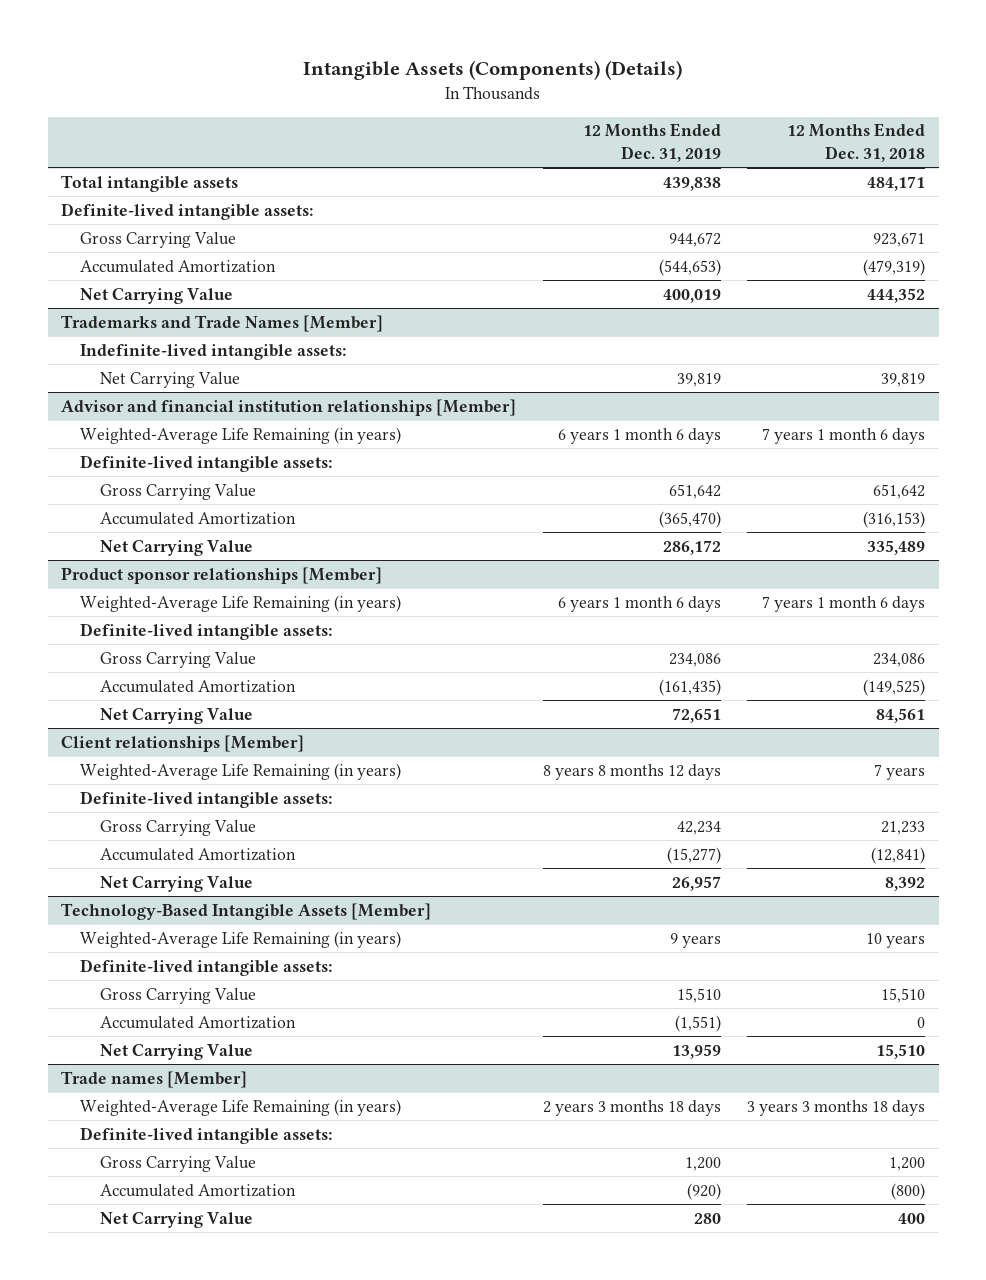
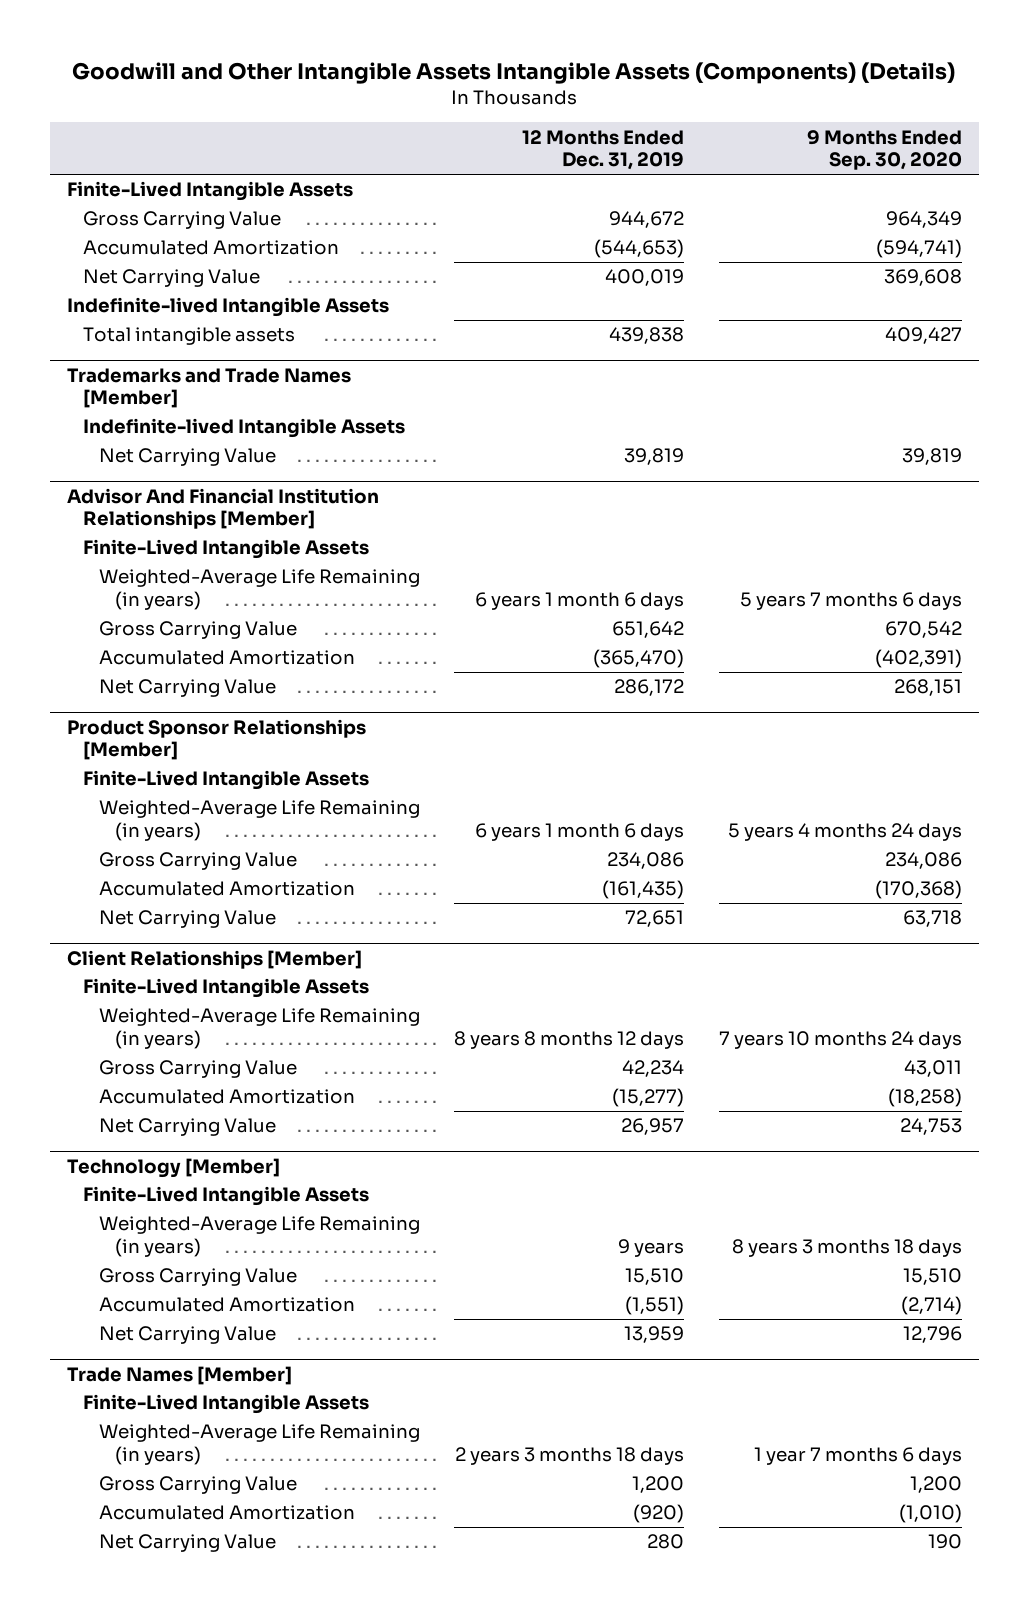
[303,60,683,81] Intangible Assets (Components) (Details) -> [72,61,956,84] Goodwill and Other Intangible Assets Intangible Assets (Components) (Details)
[787,123,926,163] 12 Months Ended Dec. 31, 2018 -> none
none -> [806,129,962,171] 9 Months Ended Sep. 30, 2020
[60,202,313,220] Definite-lived intangible assets: -> [67,181,354,202] Finite-Lived Intangible Assets
none -> [67,297,390,318] Indefinite-lived Intangible Assets
[60,174,238,192] Total intangible assets -> [83,327,296,346] Total intangible assets
[80,343,347,360] Indefinite-lived intangible assets: -> [83,418,406,439] Indefinite-lived Intangible Assets
[60,398,516,416] Advisor and financial institution relationships [Member] -> [67,487,380,530] Advisor And Financial Institution Relationships [Member]
none -> [83,539,370,560] Finite-Lived Intangible Assets
[80,454,333,472] Definite-lived intangible assets: -> none
[60,566,382,584] Product sponsor relationships [Member] -> [67,718,367,761] Product Sponsor Relationships [Member]
none -> [83,770,370,791] Finite-Lived Intangible Assets
[80,622,333,640] Definite-lived intangible assets: -> none
[60,734,304,752] Client relationships [Member] -> [67,949,363,969] Client Relationships [Member]
none -> [83,978,370,999] Finite-Lived Intangible Assets
[80,790,333,808] Definite-lived intangible assets: -> none
[60,902,431,920] Technology-Based Intangible Assets [Member] -> [67,1157,281,1178] Technology [Member]
none -> [83,1186,370,1207] Finite-Lived Intangible Assets
[80,958,333,976] Definite-lived intangible assets: -> none
[60,1070,247,1088] Trade names [Member] -> [67,1365,293,1385] Trade Names [Member]
none -> [83,1394,370,1415] Finite-Lived Intangible Assets
[80,1126,333,1144] Definite-lived intangible assets: -> none

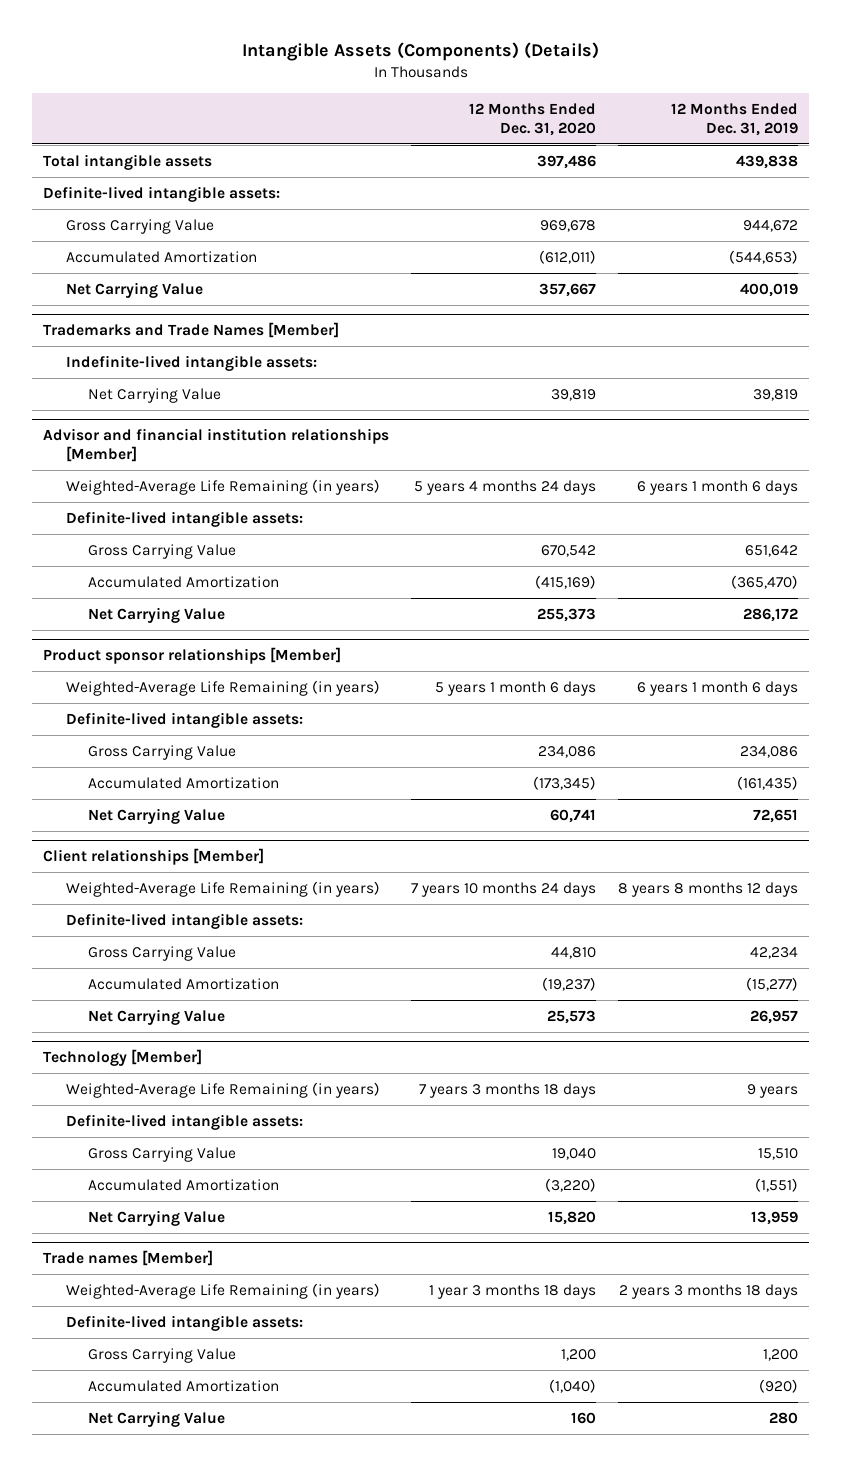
[72,61,956,84] Goodwill and Other Intangible Assets Intangible Assets (Components) (Details) -> [241,42,599,62] Intangible Assets (Components) (Details)
[806,129,962,171] 9 Months Ended Sep. 30, 2020 -> none
none -> [469,102,597,136] 12 Months Ended Dec. 31, 2020
[83,327,296,346] Total intangible assets -> [42,153,212,170] Total intangible assets
[67,181,354,202] Finite-Lived Intangible Assets -> [42,185,280,202] Definite-lived intangible assets:
[67,297,390,318] Indefinite-lived Intangible Assets -> none
[83,418,406,439] Indefinite-lived Intangible Assets -> [65,354,317,371] Indefinite-lived intangible assets:
[83,539,370,560] Finite-Lived Intangible Assets -> none
[67,487,380,530] Advisor And Financial Institution Relationships [Member] -> [42,428,389,463] Advisor and financial institution relationships [Member]
none -> [65,510,303,527] Definite-lived intangible assets:
[83,770,370,791] Finite-Lived Intangible Assets -> none
[67,718,367,761] Product Sponsor Relationships [Member] -> [42,647,341,665] Product sponsor relationships [Member]
none -> [65,711,303,728] Definite-lived intangible assets:
[83,978,370,999] Finite-Lived Intangible Assets -> none
[67,949,363,969] Client Relationships [Member] -> [42,848,264,866] Client relationships [Member]
none -> [65,912,303,929] Definite-lived intangible assets:
[83,1186,370,1207] Finite-Lived Intangible Assets -> none
none -> [65,1113,303,1130] Definite-lived intangible assets:
[83,1394,370,1415] Finite-Lived Intangible Assets -> none
[67,1365,293,1385] Trade Names [Member] -> [42,1250,213,1267] Trade names [Member]
none -> [65,1314,303,1331] Definite-lived intangible assets:

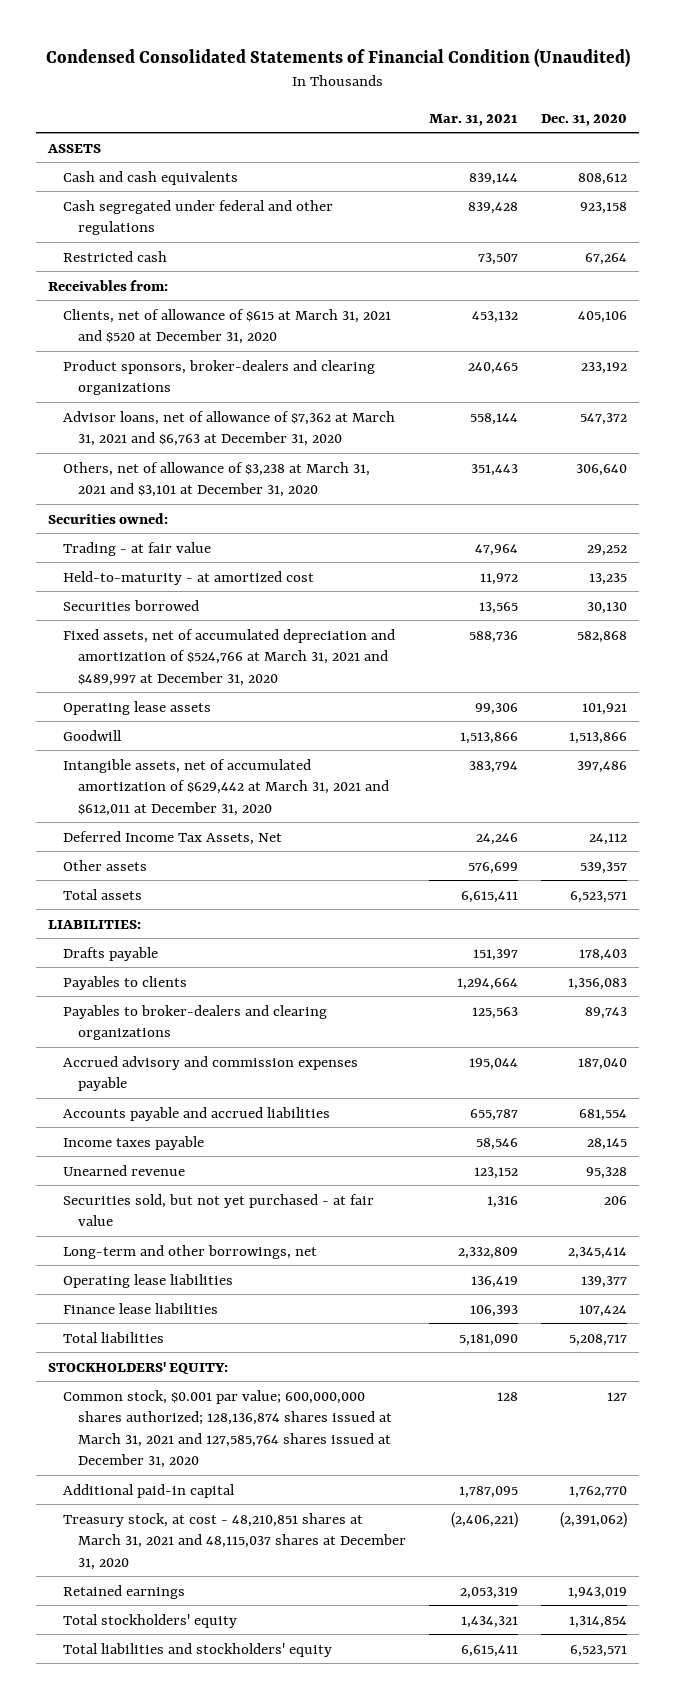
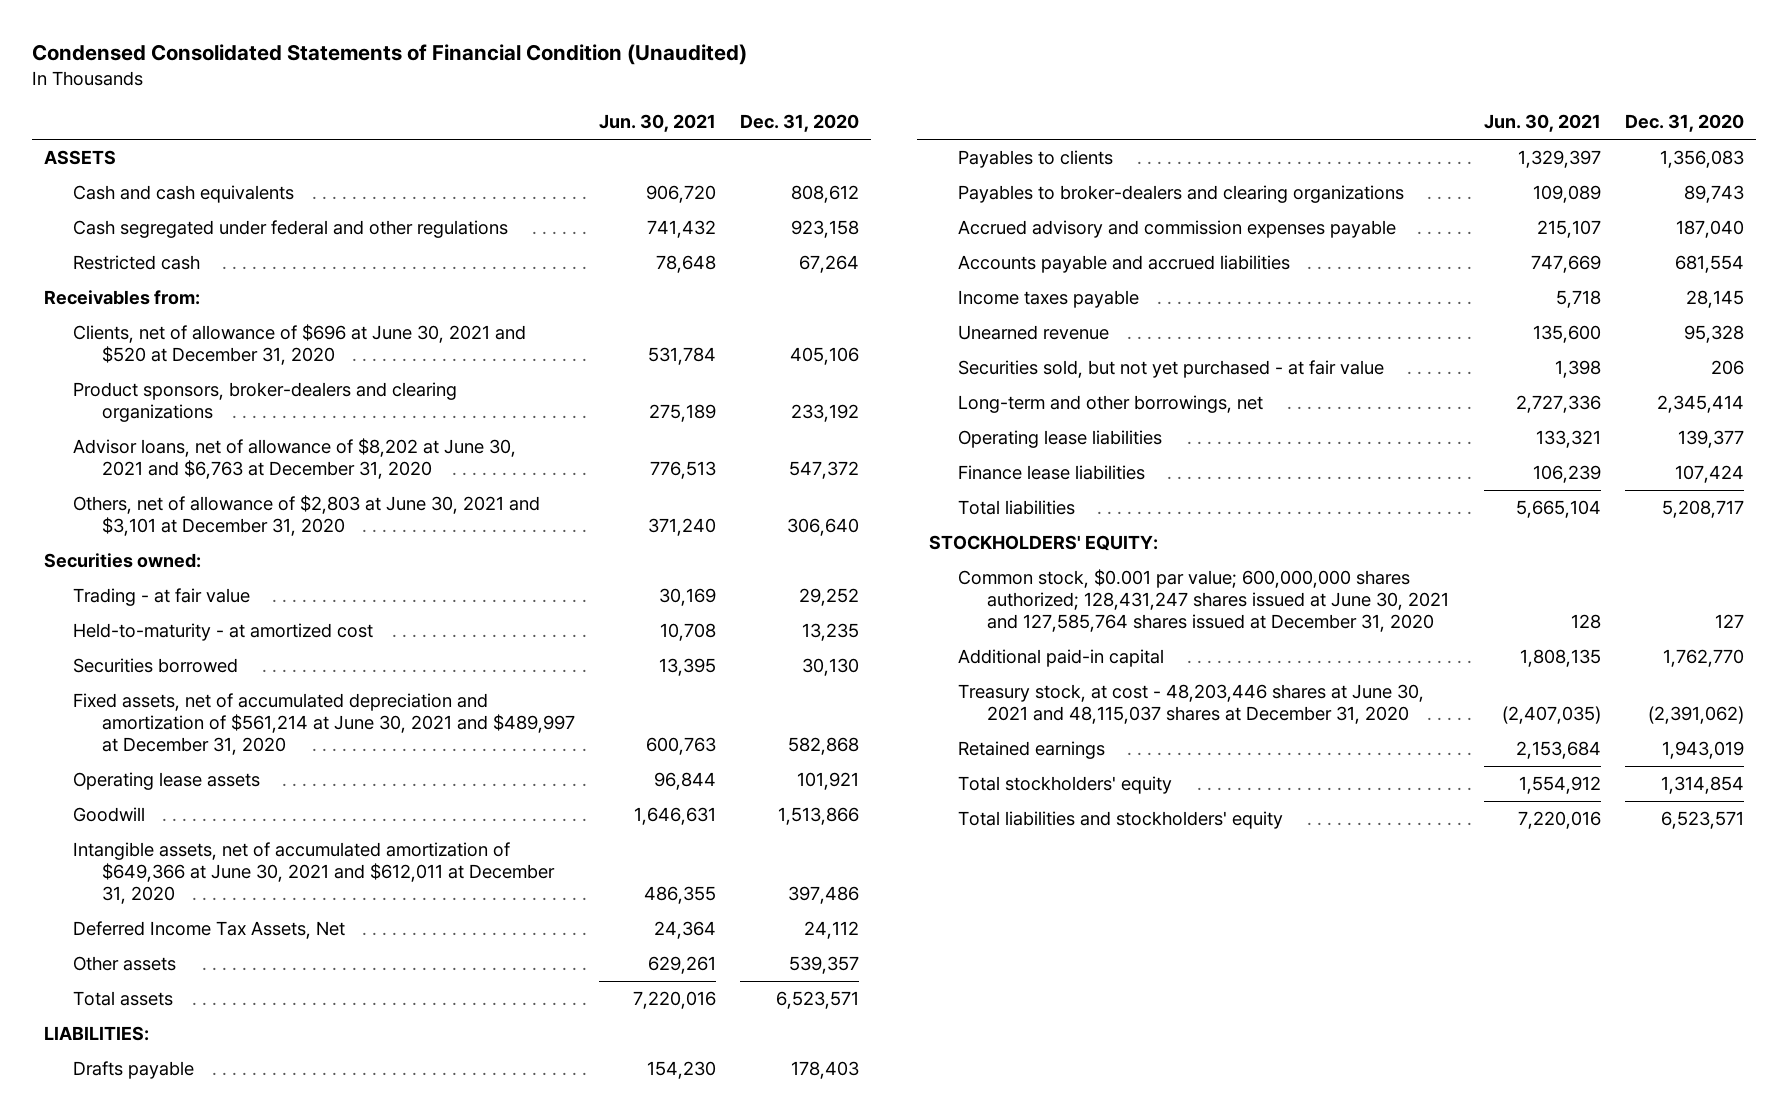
[429,113,519,126] Mar. 31, 2021 -> none
none -> [598,113,716,132] Jun. 30, 2021
[62,308,391,345] Clients, net of allowance of $615 at March 31, 2021 and $520 at December 31, 2020 -> [72,324,526,365] Clients, net of allowance of $696 at June 30, 2021 and $520 at December 31, 2020
[62,410,395,447] Advisor loans, net of allowance of $7,362 at March 31, 2021 and $6,763 at December 31, 2020 -> [72,438,516,479] Advisor loans, net of allowance of $8,202 at June 30, 2021 and $6,763 at December 31, 2020
[62,461,370,498] Others, net of allowance of $3,238 at March 31, 2021 and $3,101 at December 31, 2020 -> [72,495,540,536] Others, net of allowance of $2,803 at June 30, 2021 and $3,101 at December 31, 2020
[62,628,395,686] Fixed assets, net of accumulated depreciation and amortization of $524,766 at March 31, 2021 and $489,997 at December 31, 2020 -> [72,693,575,755] Fixed assets, net of accumulated depreciation and amortization of $561,214 at June 30, 2021 and $489,997 at December 31, 2020
[62,758,389,816] Intangible assets, net of accumulated amortization of $629,442 at March 31, 2021 and $612,011 at December 31, 2020 -> [72,842,555,904] Intangible assets, net of accumulated amortization of $649,366 at June 30, 2021 and $612,011 at December 31, 2020
[62,1389,392,1469] Common stock, $0.001 par value; 600,000,000 shares authorized; 128,136,874 shares issued at March 31, 2021 and 127,585,764 shares issued at December 31, 2020 -> [957,569,1450,632] Common stock, $0.001 par value; 600,000,000 shares authorized; 128,431,247 shares issued at June 30, 2021 and 127,585,764 shares issued at December 31, 2020
[62,1512,406,1570] Treasury stock, at cost - 48,210,851 shares at March 31, 2021 and 48,115,037 shares at December 31, 2020 -> [957,684,1424,724] Treasury stock, at cost - 48,203,446 shares at June 30, 2021 and 48,115,037 shares at December 31, 2020

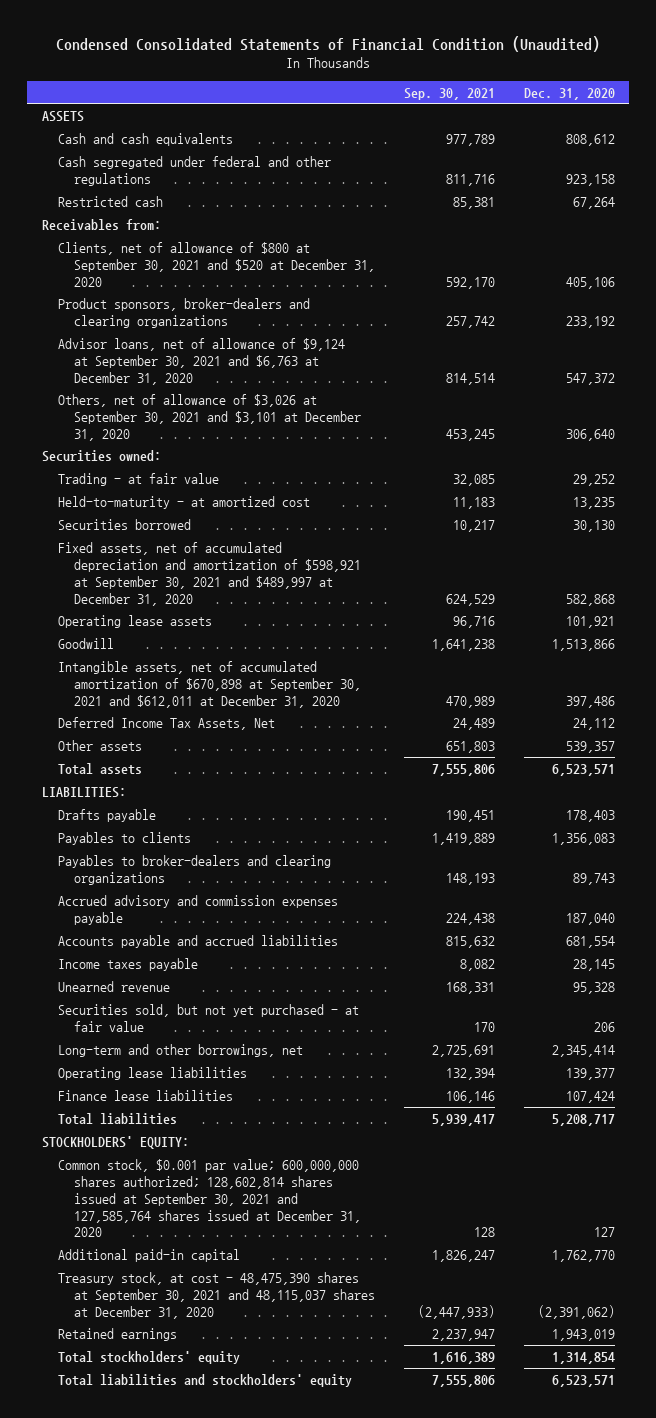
[598,113,716,132] Jun. 30, 2021 -> none
none -> [403,87,495,100] Sep. 30, 2021
[72,324,526,365] Clients, net of allowance of $696 at June 30, 2021 and $520 at December 31, 2020 -> [57,241,375,287] Clients, net of allowance of $800 at September 30, 2021 and $520 at December 31, 2020
[72,438,516,479] Advisor loans, net of allowance of $8,202 at June 30, 2021 and $6,763 at December 31, 2020 -> [57,337,345,385] Advisor loans, net of allowance of $9,124 at September 30, 2021 and $6,763 at December 31, 2020
[72,495,540,536] Others, net of allowance of $2,803 at June 30, 2021 and $3,101 at December 31, 2020 -> [57,393,361,441] Others, net of allowance of $3,026 at September 30, 2021 and $3,101 at December 31, 2020
[72,693,575,755] Fixed assets, net of accumulated depreciation and amortization of $561,214 at June 30, 2021 and $489,997 at December 31, 2020 -> [57,541,361,606] Fixed assets, net of accumulated depreciation and amortization of $598,921 at September 30, 2021 and $489,997 at December 31, 2020
[72,842,555,904] Intangible assets, net of accumulated amortization of $649,366 at June 30, 2021 and $612,011 at December 31, 2020 -> [57,660,361,708] Intangible assets, net of accumulated amortization of $670,898 at September 30, 2021 and $612,011 at December 31, 2020
[957,569,1450,632] Common stock, $0.001 par value; 600,000,000 shares authorized; 128,431,247 shares issued at June 30, 2021 and 127,585,764 shares issued at December 31, 2020 -> [57,1158,361,1238] Common stock, $0.001 par value; 600,000,000 shares authorized; 128,602,814 shares issued at September 30, 2021 and 127,585,764 shares issued at December 31, 2020
[957,684,1424,724] Treasury stock, at cost - 48,203,446 shares at June 30, 2021 and 48,115,037 shares at December 31, 2020 -> [57,1271,375,1319] Treasury stock, at cost - 48,475,390 shares at September 30, 2021 and 48,115,037 shares at December 31, 2020

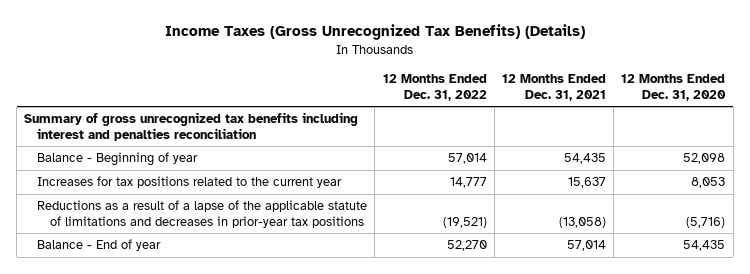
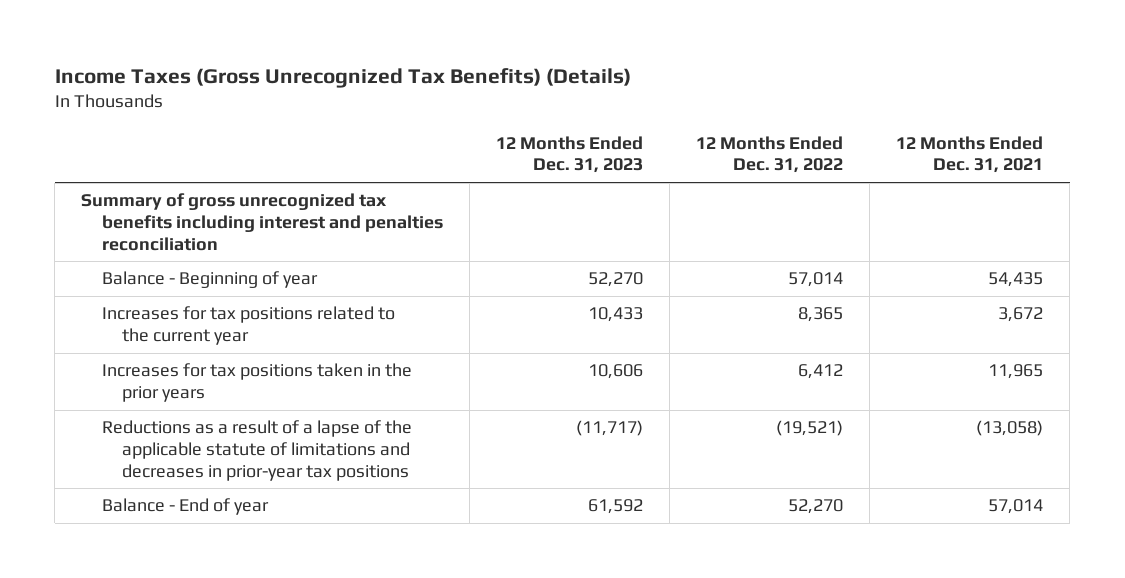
[621,73,727,101] 12 Months Ended Dec. 31, 2020 -> none
none -> [495,135,643,174] 12 Months Ended Dec. 31, 2023
[449,177,487,189] 14,777 -> [798,307,844,323] 8,365
[567,177,606,189] 15,637 -> [998,307,1044,323] 3,672
none -> [101,363,412,403] Increases for tax positions taken in the prior years

